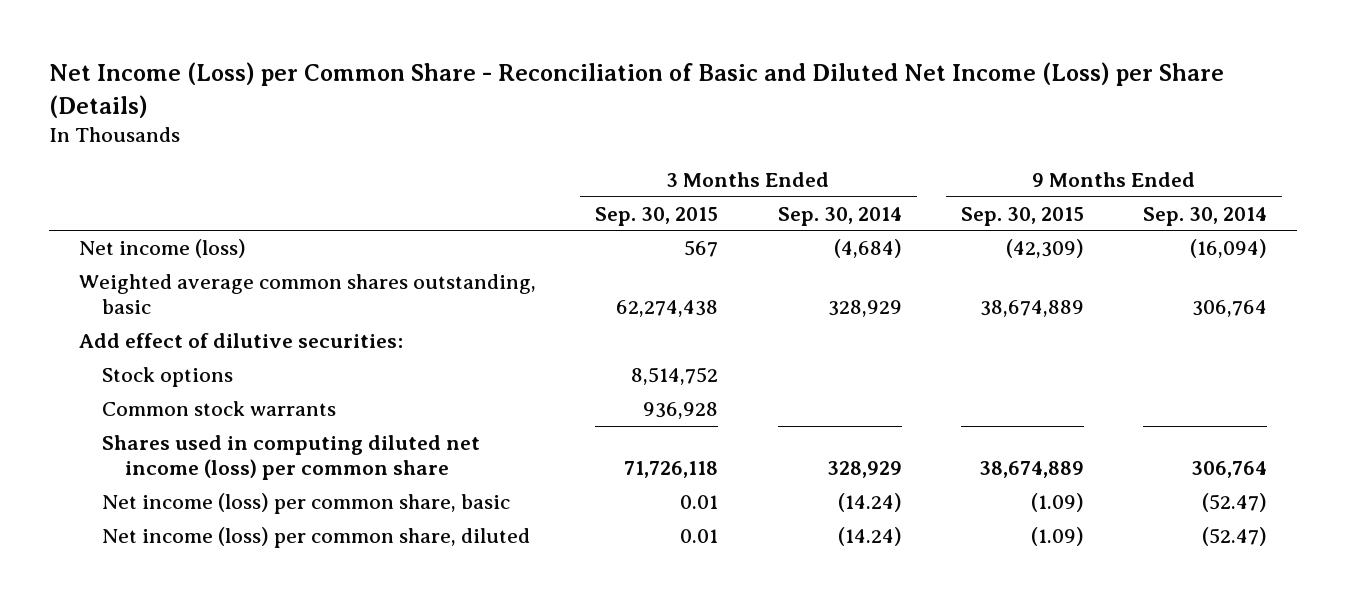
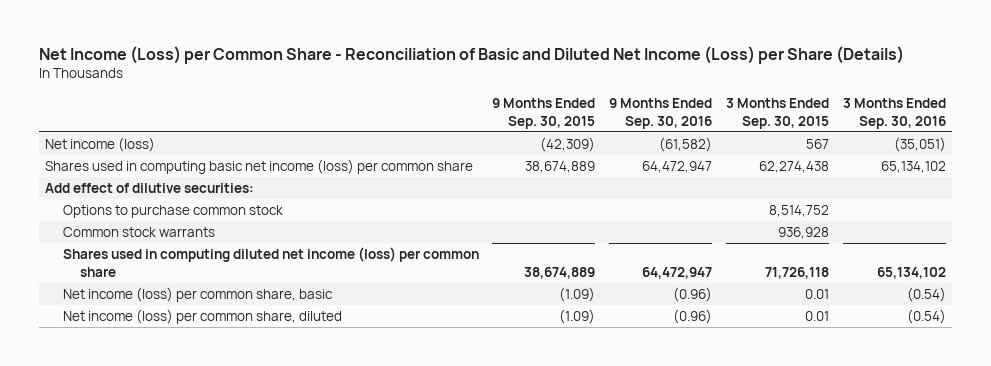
[777,206,902,226] Sep. 30, 2014 -> none
[1143,206,1268,226] Sep. 30, 2014 -> none
none -> [609,98,713,129] 9 Months Ended Sep. 30, 2016
none -> [842,98,946,129] 3 Months Ended Sep. 30, 2016
[78,274,536,315] Weighted average common shares outstanding, basic -> [45,159,474,175] Shares used in computing basic net income (loss) per common share
[101,367,233,388] Stock options -> [62,205,283,219] Options to purchase common stock

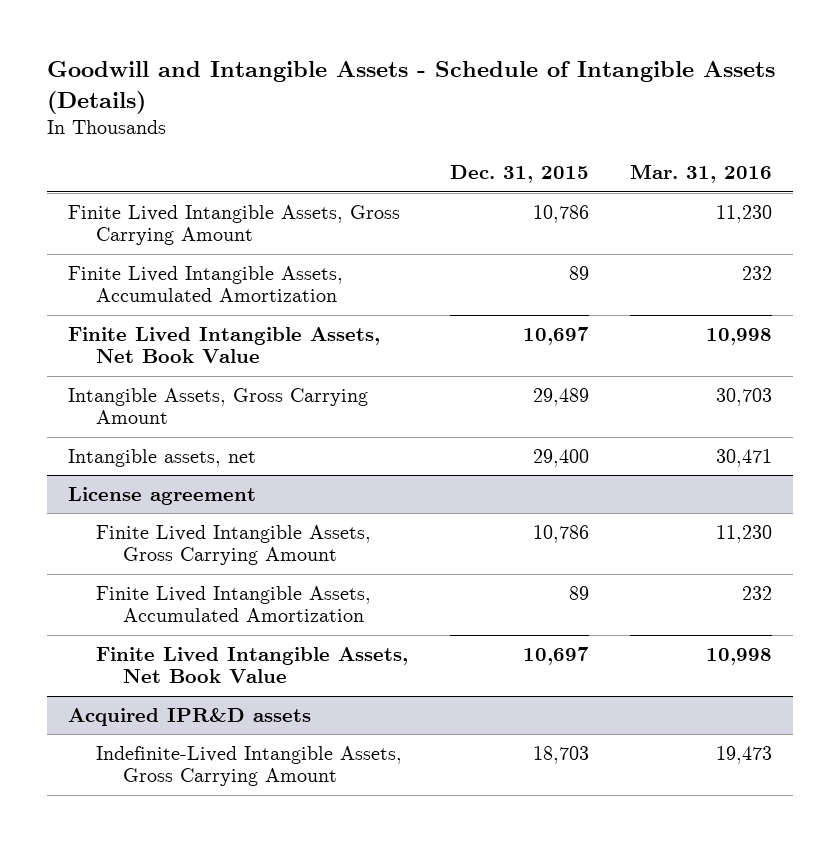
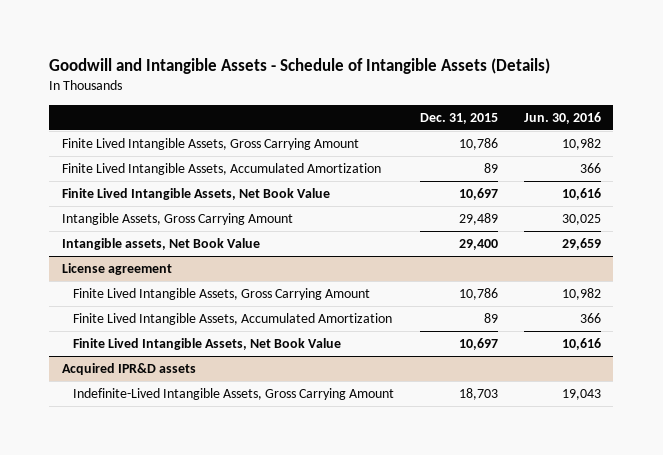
[630,164,773,184] Mar. 31, 2016 -> none
none -> [523,111,601,124] Jun. 30, 2016
[67,448,256,467] Intangible assets, net -> [62,238,261,251] Intangible assets, Net Book Value

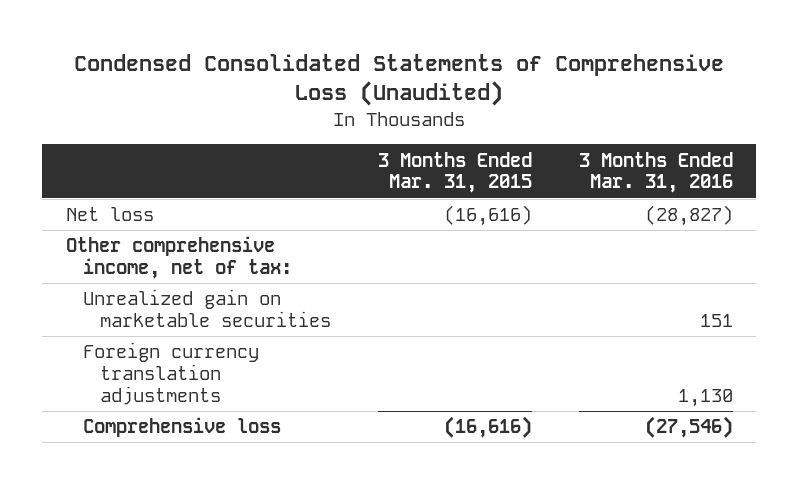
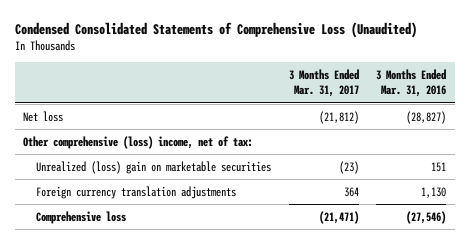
[377,151,532,194] 3 Months Ended Mar. 31, 2015 -> none
none -> [288,68,359,98] 3 Months Ended Mar. 31, 2017
[65,236,292,280] Other comprehensive income, net of tax: -> [23,135,254,149] Other comprehensive (loss) income, net of tax:
[82,289,331,328] Unrealized gain on marketable securities -> [35,160,271,174] Unrealized (loss) gain on marketable securities

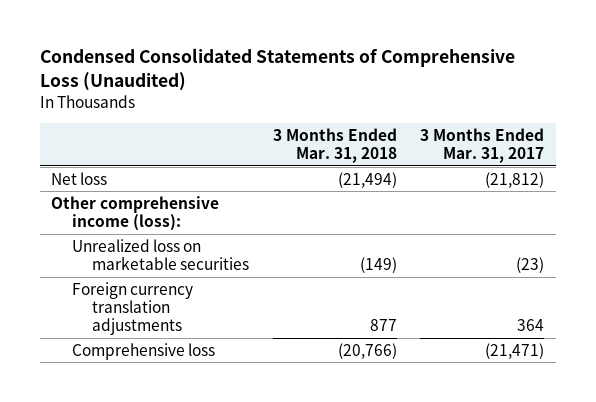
[376,68,447,98] 3 Months Ended Mar. 31, 2016 -> none
none -> [272,127,397,164] 3 Months Ended Mar. 31, 2018
[23,135,254,149] Other comprehensive (loss) income, net of tax: -> [51,195,220,232] Other comprehensive income (loss):
[35,160,271,174] Unrealized (loss) gain on marketable securities -> [71,238,250,271] Unrealized loss on marketable securities

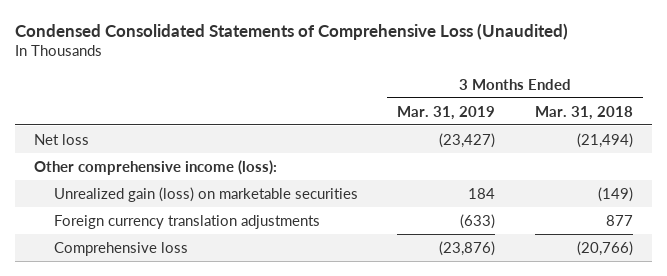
[420,127,545,164] 3 Months Ended Mar. 31, 2017 -> none
none -> [397,105,496,120] Mar. 31, 2019
[71,238,250,271] Unrealized loss on marketable securities -> [53,186,358,202] Unrealized gain (loss) on marketable securities

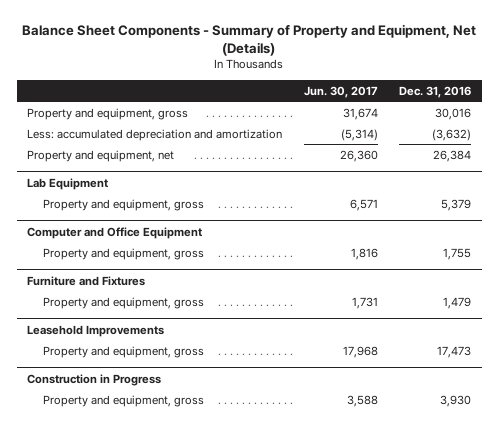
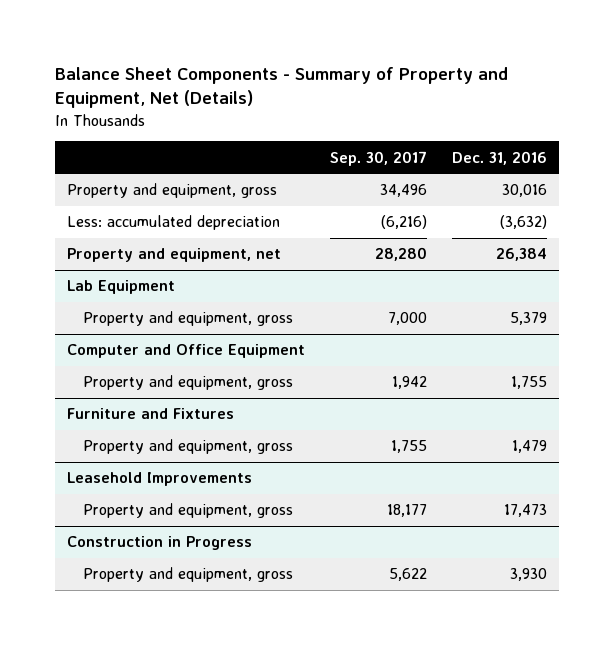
[303,85,378,98] Jun. 30, 2017 -> none
none -> [330,150,428,166] Sep. 30, 2017
[27,128,283,141] Less: accumulated depreciation and amortization -> [67,215,281,231] Less: accumulated depreciation

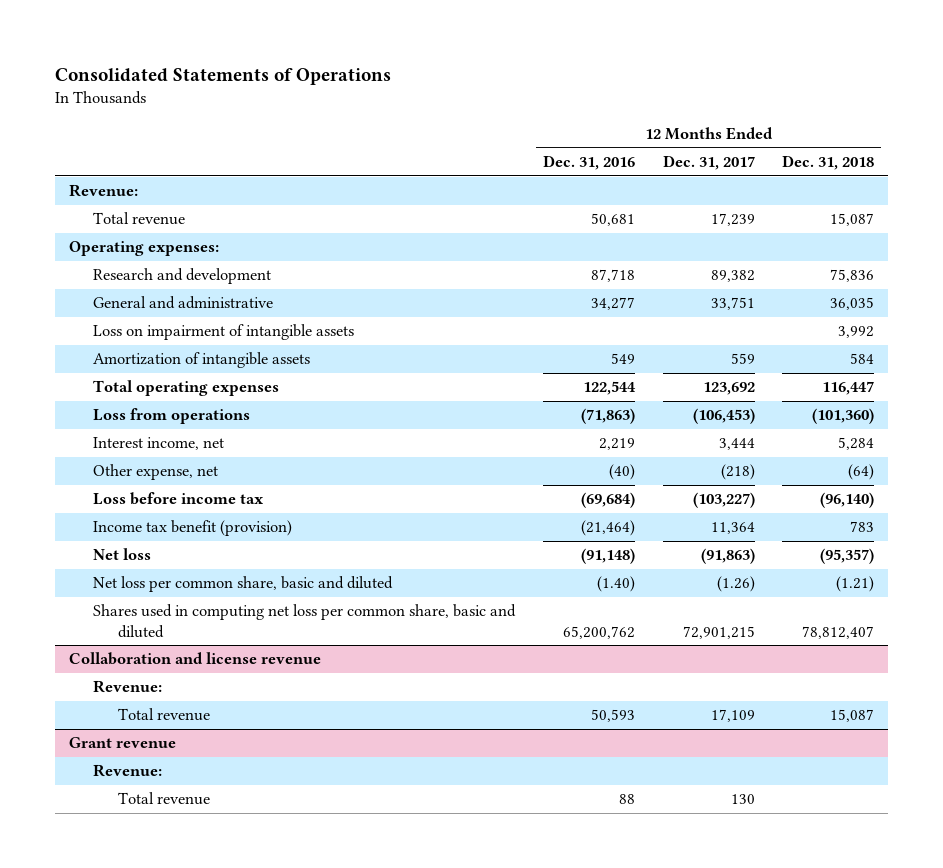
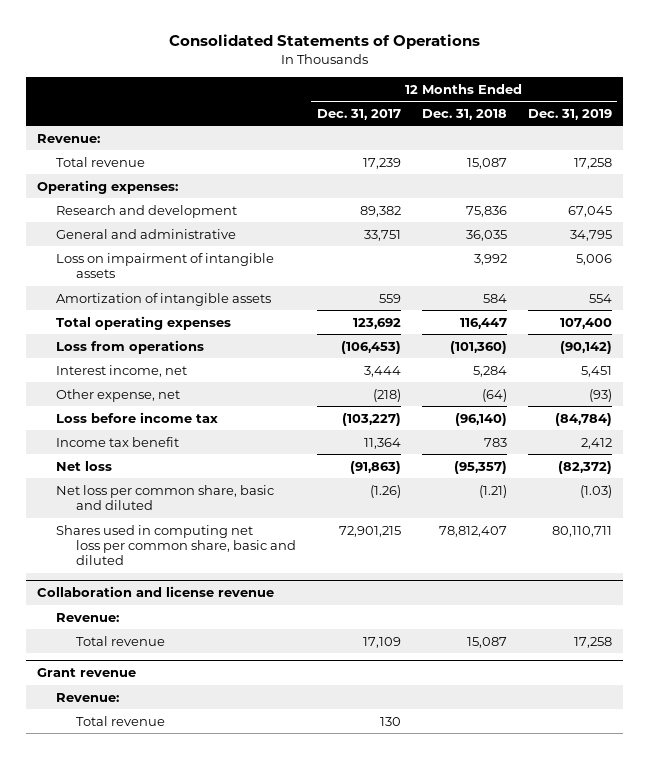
[542,155,635,171] Dec. 31, 2016 -> none
none -> [528,108,613,120] Dec. 31, 2019
[93,520,293,537] Income tax benefit (provision) -> [56,436,180,447] Income tax benefit

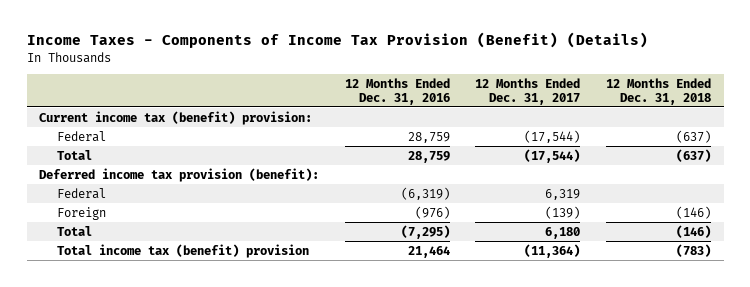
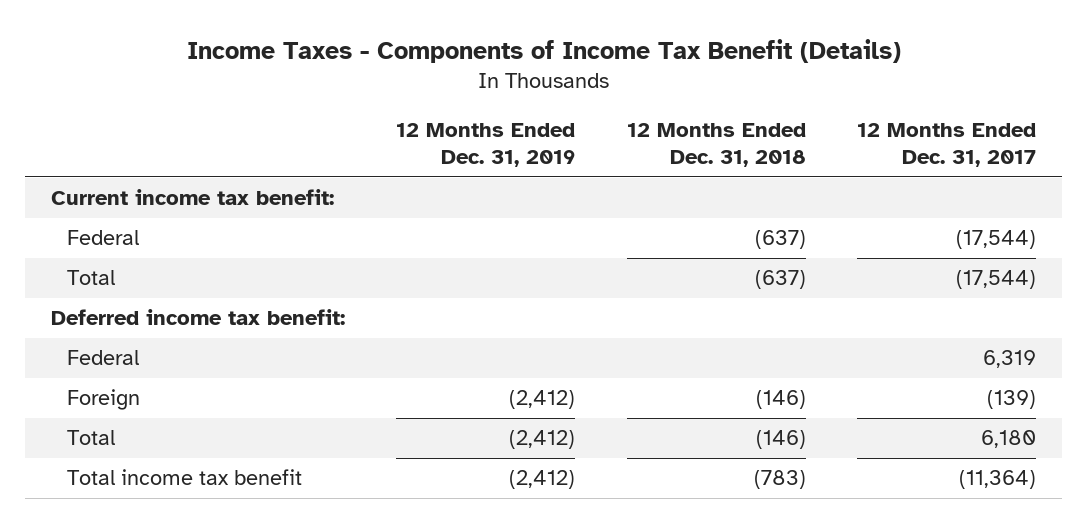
[26,32,648,49] Income Taxes - Components of Income Tax Provision (Benefit) (Details) -> [186,38,901,63] Income Taxes - Components of Income Tax Benefit (Details)
[344,77,450,105] 12 Months Ended Dec. 31, 2016 -> none
none -> [396,122,576,167] 12 Months Ended Dec. 31, 2019
[39,110,313,125] Current income tax (benefit) provision: -> [50,189,334,206] Current income tax benefit:
[39,167,320,182] Deferred income tax provision (benefit): -> [50,309,345,326] Deferred income tax benefit:
[56,243,309,258] Total income tax (benefit) provision -> [67,469,303,486] Total income tax benefit

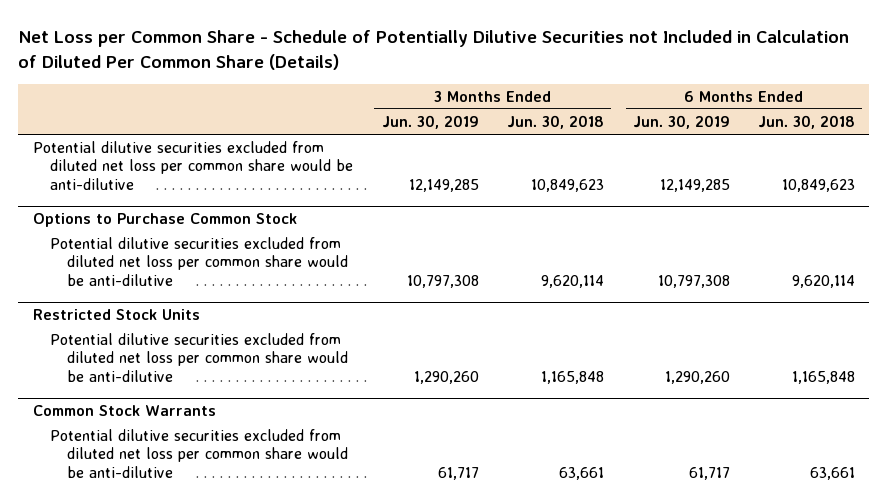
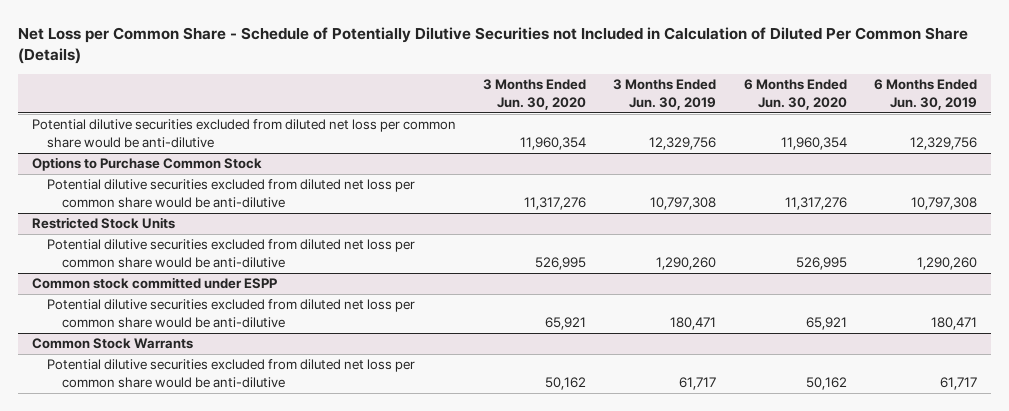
[507,114,605,129] Jun. 30, 2018 -> none
[758,114,856,129] Jun. 30, 2018 -> none
none -> [483,79,587,110] 3 Months Ended Jun. 30, 2020
none -> [743,79,847,110] 6 Months Ended Jun. 30, 2020
[408,178,479,192] 12,149,285 -> [649,136,717,150] 12,329,756
[659,178,730,192] 12,149,285 -> [910,136,978,150] 12,329,756
none -> [31,277,277,290] Common stock committed under ESPP
none -> [46,299,415,328] Potential dilutive securities excluded from diluted net loss per common share would be anti-dilutive

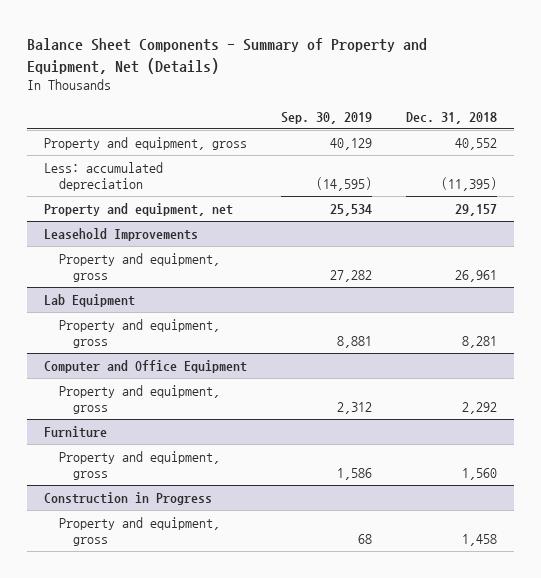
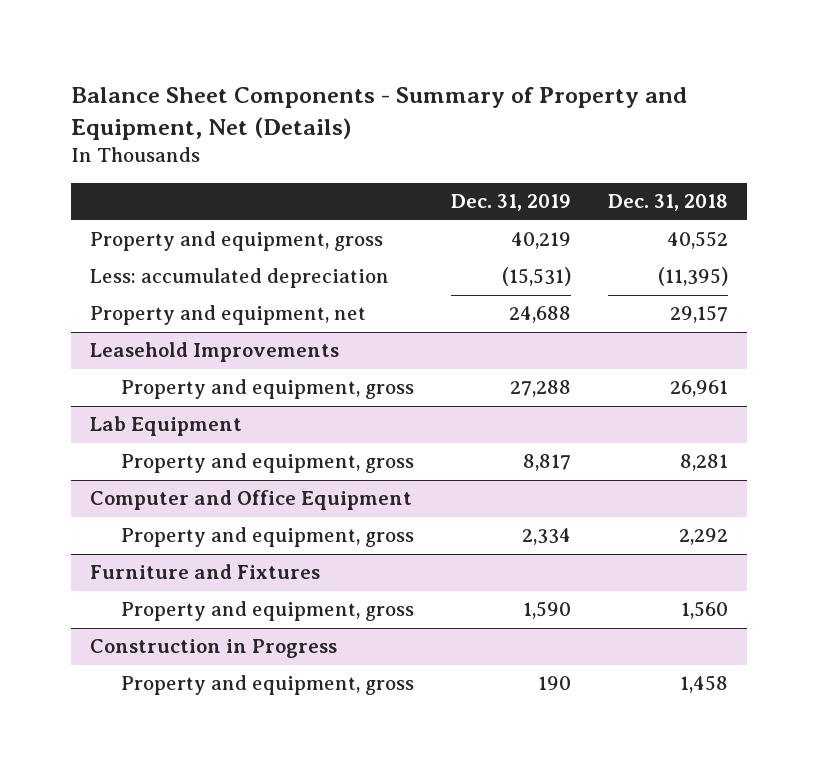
[281,111,373,124] Sep. 30, 2019 -> none
none -> [450,194,571,212] Dec. 31, 2019
[44,426,108,439] Furniture -> [89,564,320,580] Furniture and Fixtures

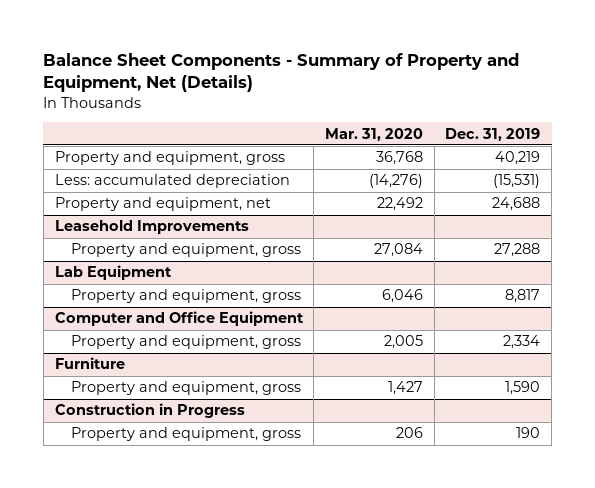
[608,194,729,212] Dec. 31, 2018 -> none
none -> [324,127,423,141] Mar. 31, 2020
[89,564,320,580] Furniture and Fixtures -> [54,357,125,370] Furniture

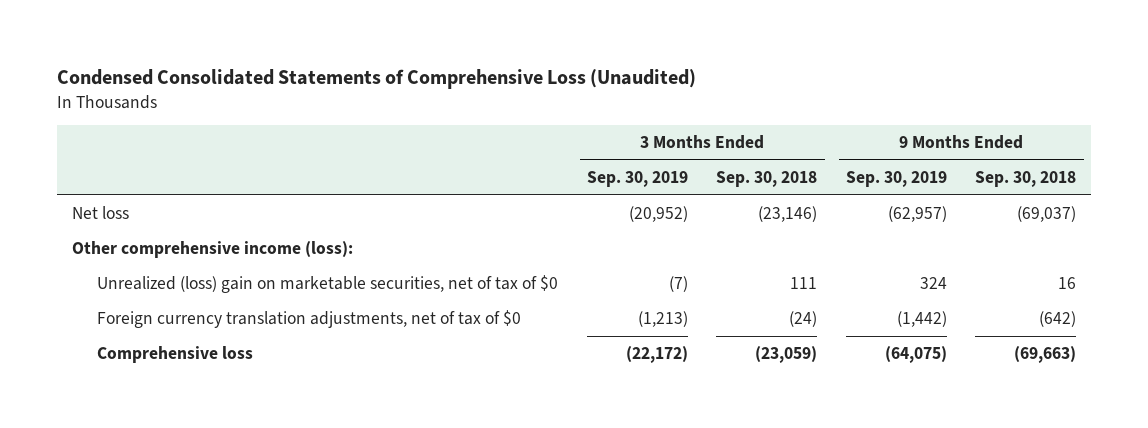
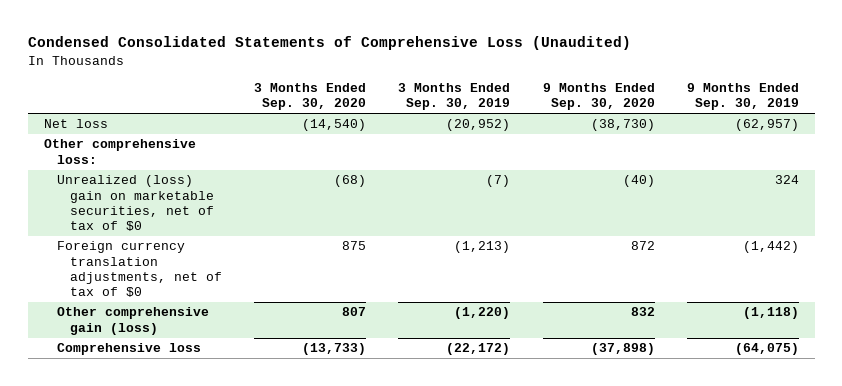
[716,171,818,188] Sep. 30, 2018 -> none
[975,171,1077,188] Sep. 30, 2018 -> none
none -> [254,83,367,111] 3 Months Ended Sep. 30, 2020
none -> [542,83,655,111] 9 Months Ended Sep. 30, 2020
[71,241,353,259] Other comprehensive income (loss): -> [43,139,196,164] Other comprehensive loss:
none -> [56,307,209,335] Other comprehensive gain (loss)

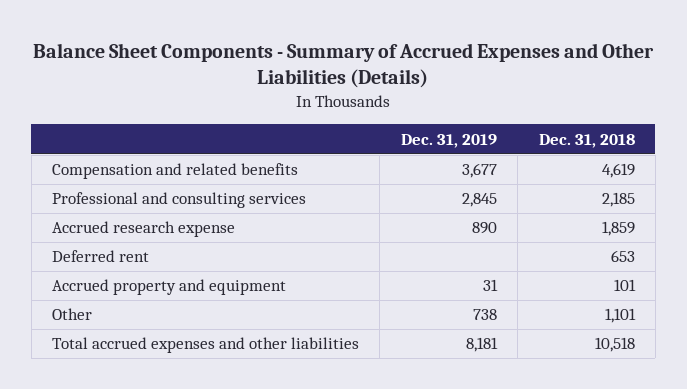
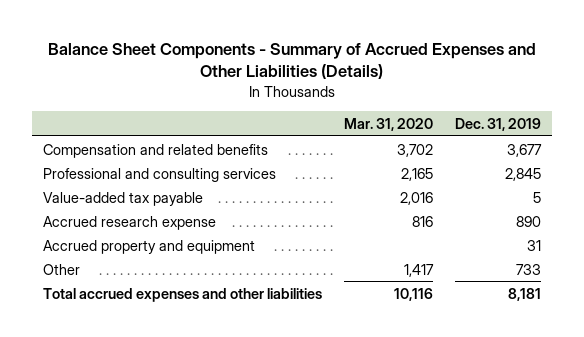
[538,133,635,148] Dec. 31, 2018 -> none
none -> [344,117,434,131] Mar. 31, 2020
none -> [43,191,204,206] Value-added tax payable
[52,250,150,263] Deferred rent -> none
[472,309,497,321] 738 -> [516,263,542,275] 733

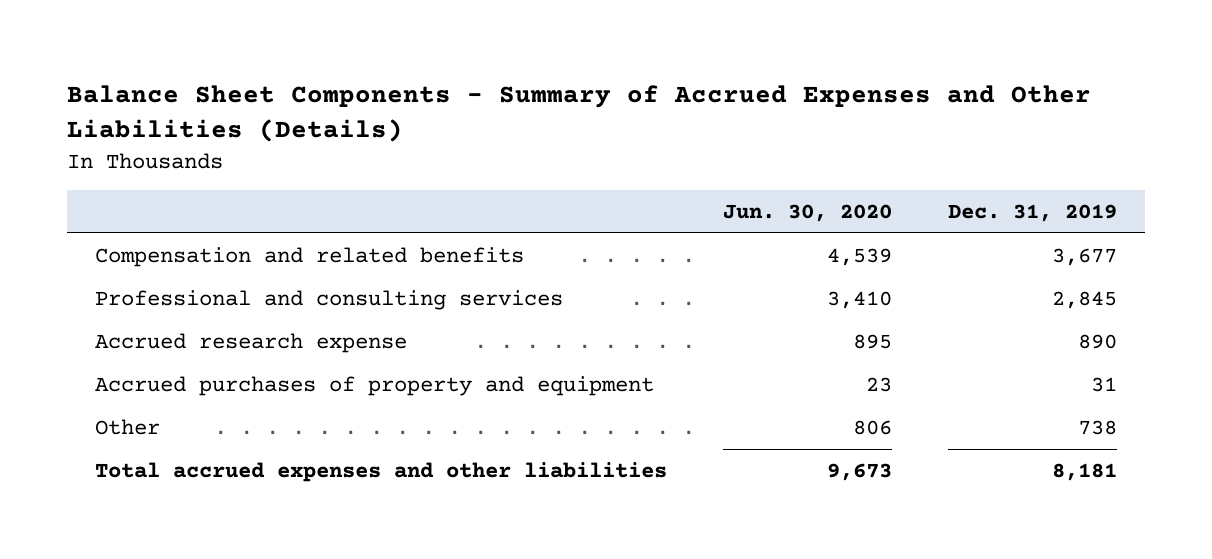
[344,117,434,131] Mar. 31, 2020 -> none
none -> [723,204,893,223] Jun. 30, 2020
[43,191,204,206] Value-added tax payable -> none
[43,239,256,254] Accrued property and equipment -> [95,375,655,396] Accrued purchases of property and equipment
[516,263,542,275] 733 -> [1078,419,1118,435] 738

